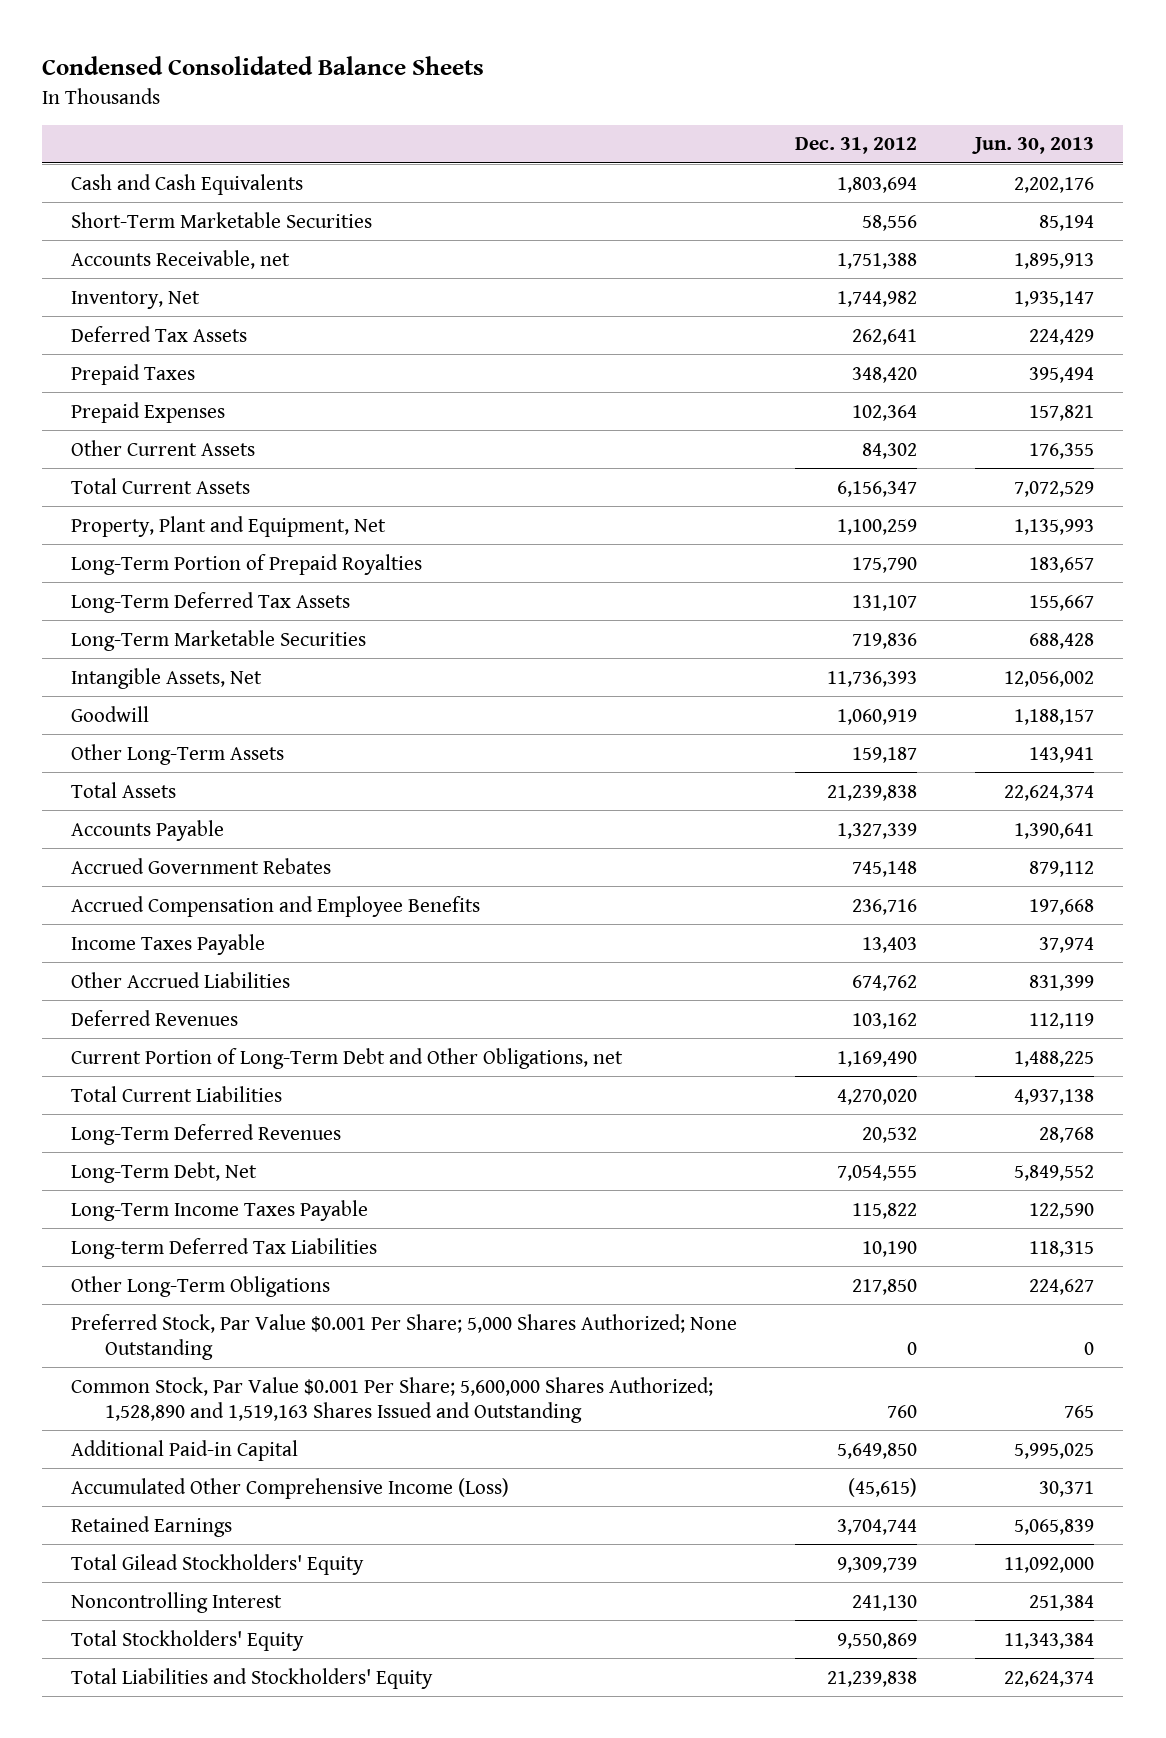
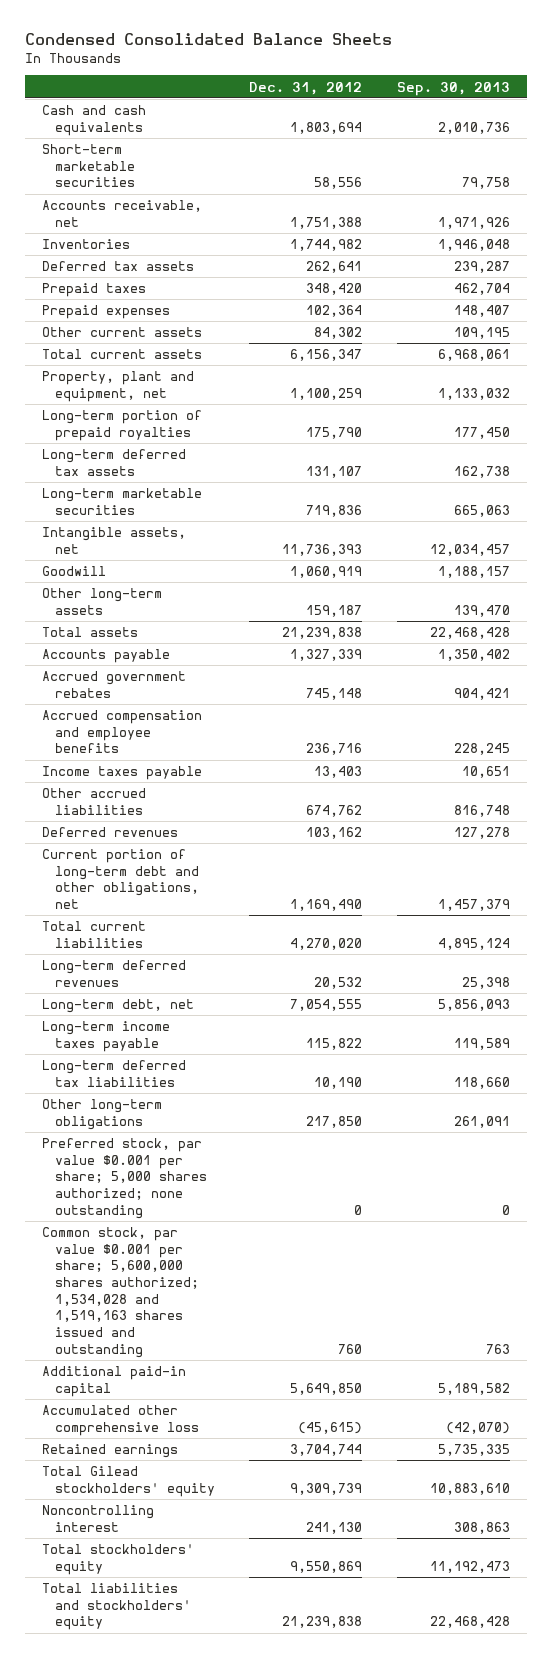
[972,137,1095,155] Jun. 30, 2013 -> none
none -> [396,81,510,96] Sep. 30, 2013
[71,173,304,195] Cash and Cash Equivalents -> [42,105,147,136] Cash and cash equivalents
[71,211,373,228] Short-Term Marketable Securities -> [42,144,135,188] Short-term marketable securities
[71,249,291,269] Accounts Receivable, net -> [42,200,203,227] Accounts receivable, net
[71,290,201,309] Inventory, Net -> [42,239,131,250] Inventories
[71,325,248,342] Deferred Tax Assets -> [42,261,195,272] Deferred tax assets
[71,363,196,385] Prepaid Taxes -> [42,283,147,298] Prepaid taxes
[71,401,226,423] Prepaid Expenses -> [42,305,171,320] Prepaid expenses
[71,439,256,456] Other Current Assets -> [42,327,203,338] Other current assets
[71,477,251,494] Total Current Assets -> [42,349,203,360] Total current assets
[71,515,387,537] Property, Plant and Equipment, Net -> [42,371,195,402] Property, plant and equipment, net
[71,553,423,575] Long-Term Portion of Prepaid Royalties -> [42,410,203,441] Long-term portion of prepaid royalties
[71,591,351,613] Long-Term Deferred Tax Assets -> [42,449,187,476] Long-term deferred tax assets
[71,629,367,651] Long-Term Marketable Securities -> [42,488,203,515] Long-term marketable securities
[71,667,263,689] Intangible Assets, Net -> [42,527,187,554] Intangible assets, net
[71,743,285,765] Other Long-Term Assets -> [42,588,163,615] Other long-term assets
[71,781,177,798] Total Assets -> [42,627,139,638] Total assets
[71,819,225,841] Accounts Payable -> [42,649,171,664] Accounts payable
[71,857,332,874] Accrued Government Rebates -> [42,671,187,698] Accrued government rebates
[71,895,481,917] Accrued Compensation and Employee Benefits -> [42,710,203,754] Accrued compensation and employee benefits
[71,933,266,955] Income Taxes Payable -> [42,766,203,781] Income taxes payable
[71,971,291,988] Other Accrued Liabilities -> [42,788,147,815] Other accrued liabilities
[71,1009,239,1026] Deferred Revenues -> [42,827,179,838] Deferred revenues
[71,1047,624,1069] Current Portion of Long-Term Debt and Other Obligations, net -> [42,849,199,910] Current portion of long-term debt and other obligations, net
[71,1085,283,1102] Total Current Liabilities -> [42,921,147,948] Total current liabilities
[71,1123,342,1145] Long-Term Deferred Revenues -> [42,960,187,987] Long-term deferred revenues
[71,1161,258,1183] Long-Term Debt, Net -> [42,999,195,1014] Long-term debt, net
[71,1199,369,1221] Long-Term Income Taxes Payable -> [42,1021,171,1052] Long-term income taxes payable
[71,1237,378,1259] Long-term Deferred Tax Liabilities -> [42,1060,187,1087] Long-term deferred tax liabilities
[71,1275,331,1297] Other Long-Term Obligations -> [42,1099,163,1130] Other long-term obligations
[71,1313,738,1360] Preferred Stock, Par Value $0.001 Per Share; 5,000 Shares Authorized; None Outstanding -> [42,1138,207,1219] Preferred stock, par value $0.001 per share; 5,000 shares authorized; none outstanding
[71,1376,714,1423] Common Stock, Par Value $0.001 Per Share; 5,600,000 Shares Authorized; 1,528,890 and 1,519,163 Shares Issued and Outstanding -> [42,1227,199,1358] Common stock, par value $0.001 per share; 5,600,000 shares authorized; 1,534,028 and 1,519,163 shares issued and outstanding
[71,1439,299,1461] Additional Paid-in Capital -> [42,1366,187,1397] Additional paid-in capital
[71,1477,510,1499] Accumulated Other Comprehensive Income (Loss) -> [42,1405,199,1436] Accumulated other comprehensive loss
[71,1515,233,1537] Retained Earnings -> [42,1444,179,1459] Retained earnings
[71,1553,365,1575] Total Gilead Stockholders' Equity -> [42,1466,215,1497] Total Gilead stockholders' equity
[71,1591,283,1613] Noncontrolling Interest -> [42,1505,155,1532] Noncontrolling interest
[71,1629,305,1651] Total Stockholders' Equity -> [42,1544,195,1575] Total stockholders' equity
[71,1667,434,1689] Total Liabilities and Stockholders' Equity -> [42,1583,191,1631] Total liabilities and stockholders' equity

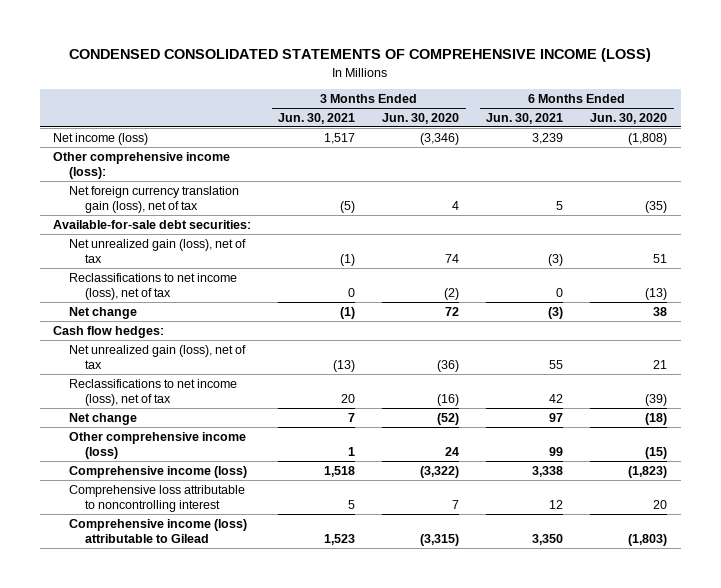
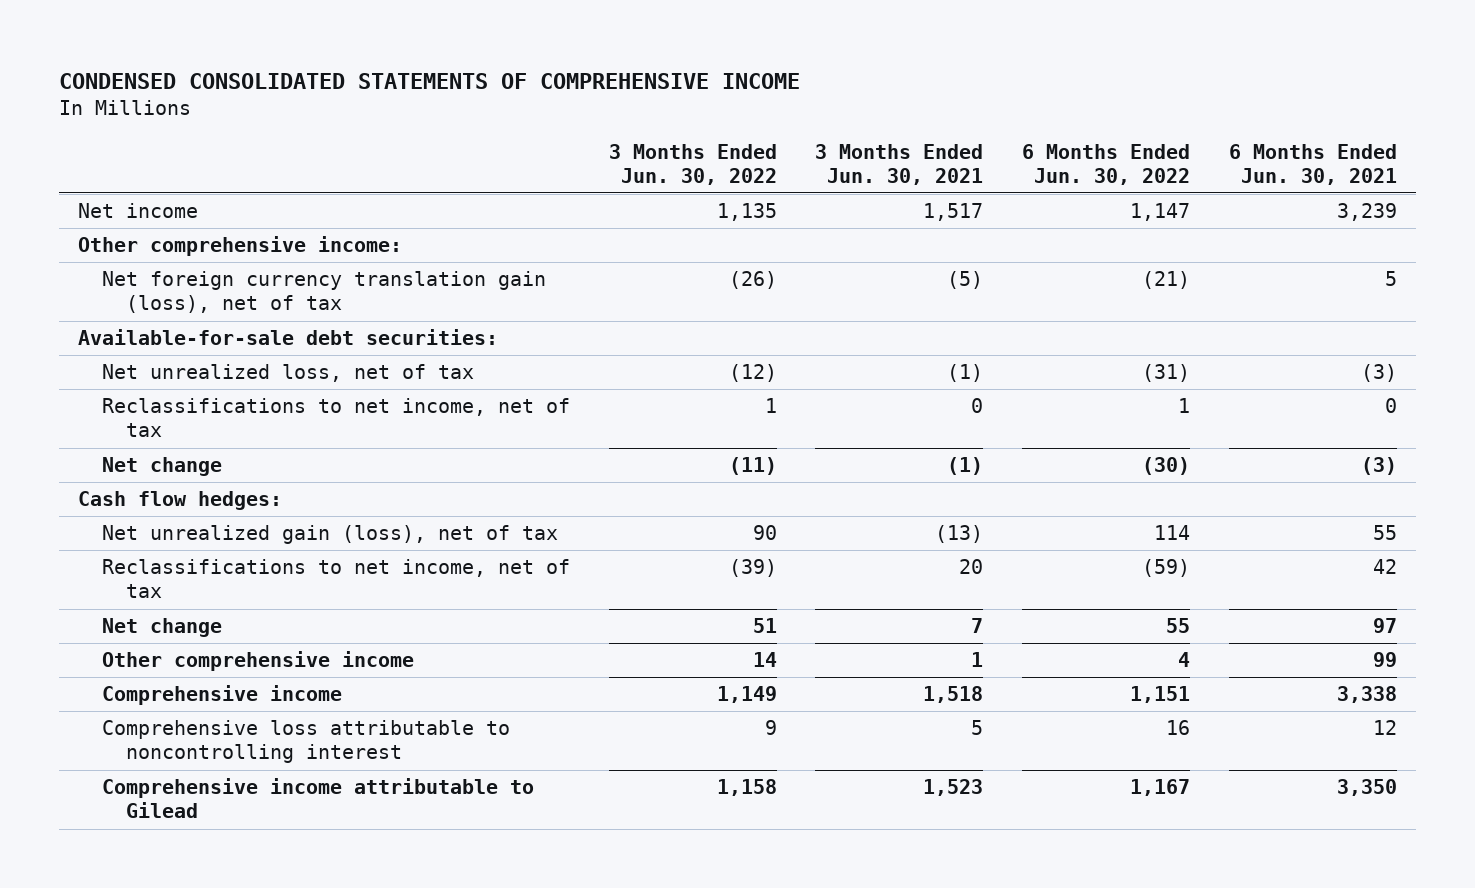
[69,48,652,63] CONDENSED CONSOLIDATED STATEMENTS OF COMPREHENSIVE INCOME (LOSS) -> [58,72,800,89] CONDENSED CONSOLIDATED STATEMENTS OF COMPREHENSIVE INCOME
[382,112,460,124] Jun. 30, 2020 -> none
[590,112,668,124] Jun. 30, 2020 -> none
none -> [608,143,777,185] 3 Months Ended Jun. 30, 2022
none -> [1022,143,1191,185] 6 Months Ended Jun. 30, 2022
[53,132,149,145] Net income (loss) -> [78,203,199,219] Net income
[53,151,231,179] Other comprehensive income (loss): -> [78,236,403,257] Other comprehensive income:
[69,238,247,263] Net unrealized gain (loss), net of tax -> [101,364,474,383] Net unrealized loss, net of tax
[69,272,238,300] Reclassifications to net income (loss), net of tax -> [101,398,570,438] Reclassifications to net income, net of tax
[69,378,238,406] Reclassifications to net income (loss), net of tax -> [101,559,570,599] Reclassifications to net income, net of tax
[69,431,247,459] Other comprehensive income (loss) -> [101,651,414,672] Other comprehensive income
[69,465,248,478] Comprehensive income (loss) -> [101,685,342,706] Comprehensive income
[69,518,248,543] Comprehensive income (loss) attributable to Gilead -> [101,778,534,819] Comprehensive income attributable to Gilead

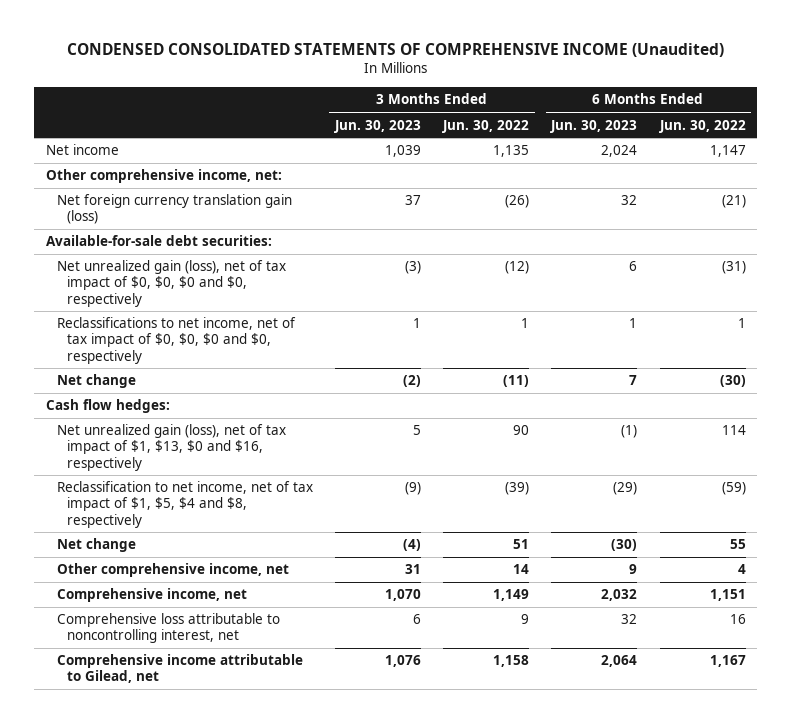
[58,72,800,89] CONDENSED CONSOLIDATED STATEMENTS OF COMPREHENSIVE INCOME -> [66,43,724,58] CONDENSED CONSOLIDATED STATEMENTS OF COMPREHENSIVE INCOME (Unaudited)
[815,143,984,185] 3 Months Ended Jun. 30, 2021 -> none
[1228,143,1397,185] 6 Months Ended Jun. 30, 2021 -> none
none -> [333,119,421,133] Jun. 30, 2023
none -> [550,119,638,133] Jun. 30, 2023
[78,236,403,257] Other comprehensive income: -> [45,169,282,184] Other comprehensive income, net:
[101,271,546,314] Net foreign currency translation gain (loss), net of tax -> [56,194,292,225] Net foreign currency translation gain (loss)
[101,364,474,383] Net unrealized loss, net of tax -> [56,260,286,307] Net unrealized gain (loss), net of tax impact of $0, $0, $0 and $0, respectively
[101,398,570,438] Reclassifications to net income, net of tax -> [56,317,296,364] Reclassifications to net income, net of tax impact of $0, $0, $0 and $0, respectively
[101,525,558,545] Net unrealized gain (loss), net of tax -> [56,424,286,471] Net unrealized gain (loss), net of tax impact of $1, $13, $0 and $16, respectively
[101,559,570,599] Reclassifications to net income, net of tax -> [56,481,313,528] Reclassification to net income, net of tax impact of $1, $5, $4 and $8, respectively
[101,651,414,672] Other comprehensive income -> [56,563,289,578] Other comprehensive income, net
[101,685,342,706] Comprehensive income -> [56,588,247,603] Comprehensive income, net
[101,720,510,764] Comprehensive loss attributable to noncontrolling interest -> [56,613,280,644] Comprehensive loss attributable to noncontrolling interest, net
[101,778,534,819] Comprehensive income attributable to Gilead -> [56,654,303,684] Comprehensive income attributable to Gilead, net

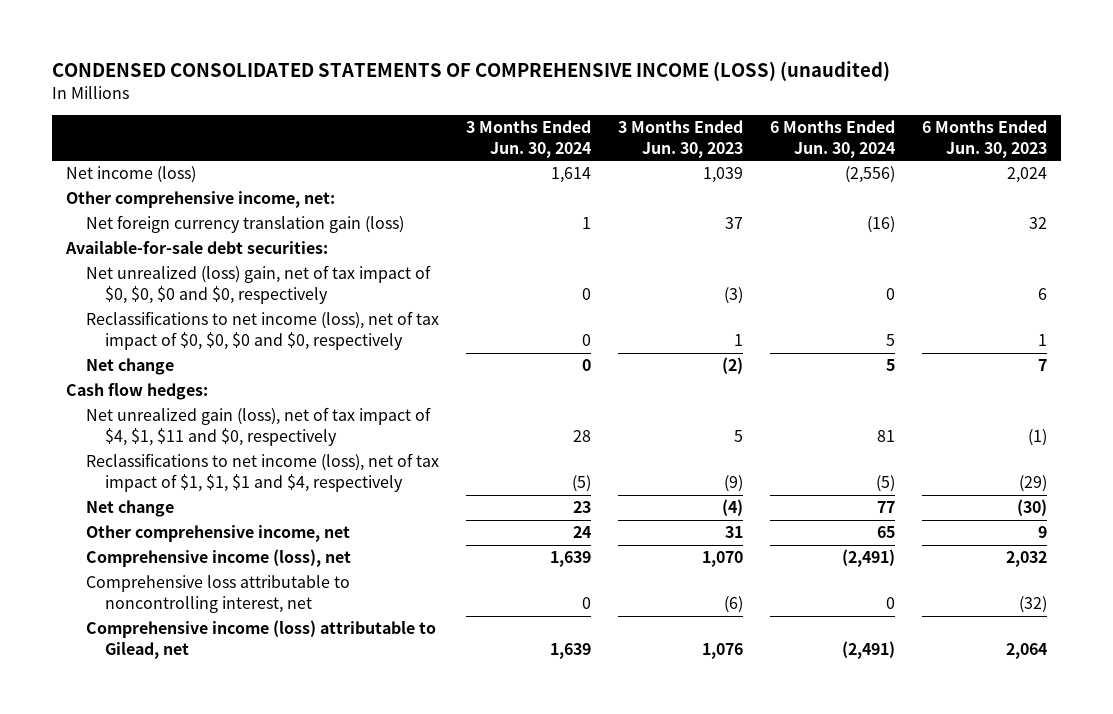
[66,43,724,58] CONDENSED CONSOLIDATED STATEMENTS OF COMPREHENSIVE INCOME (Unaudited) -> [52,61,891,82] CONDENSED CONSOLIDATED STATEMENTS OF COMPREHENSIVE INCOME (LOSS) (unaudited)
[442,119,530,133] Jun. 30, 2022 -> none
[658,119,746,133] Jun. 30, 2022 -> none
none -> [465,120,591,158] 3 Months Ended Jun. 30, 2024
none -> [769,120,895,158] 6 Months Ended Jun. 30, 2024
[45,144,119,156] Net income -> [65,166,196,184] Net income (loss)
[56,260,286,307] Net unrealized gain (loss), net of tax impact of $0, $0, $0 and $0, respectively -> [85,265,431,305] Net unrealized (loss) gain, net of tax impact of $0, $0, $0 and $0, respectively
[56,317,296,364] Reclassifications to net income, net of tax impact of $0, $0, $0 and $0, respectively -> [85,311,439,351] Reclassifications to net income (loss), net of tax impact of $0, $0, $0 and $0, respectively
[56,424,286,471] Net unrealized gain (loss), net of tax impact of $1, $13, $0 and $16, respectively -> [85,407,431,447] Net unrealized gain (loss), net of tax impact of $4, $1, $11 and $0, respectively
[56,481,313,528] Reclassification to net income, net of tax impact of $1, $5, $4 and $8, respectively -> [85,453,439,493] Reclassifications to net income (loss), net of tax impact of $1, $1, $1 and $4, respectively
[56,588,247,603] Comprehensive income, net -> [85,549,351,568] Comprehensive income (loss), net
[412,614,421,625] 6 -> [723,596,743,614] (6)
[621,614,638,625] 32 -> [1018,596,1047,614] (32)
[56,654,303,684] Comprehensive income attributable to Gilead, net -> [85,620,436,660] Comprehensive income (loss) attributable to Gilead, net

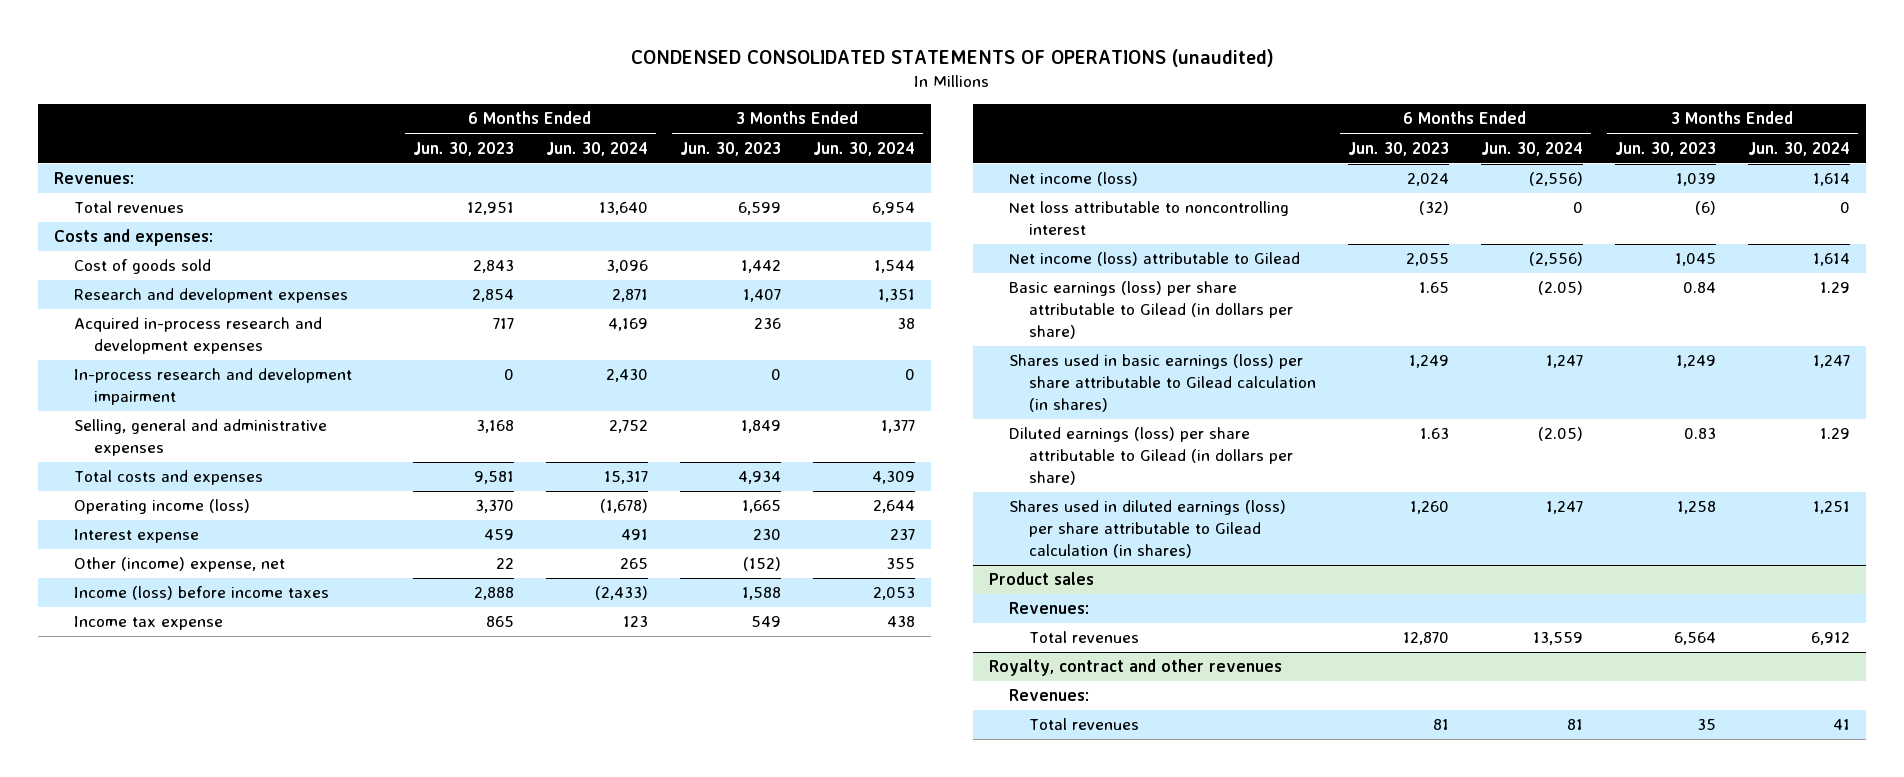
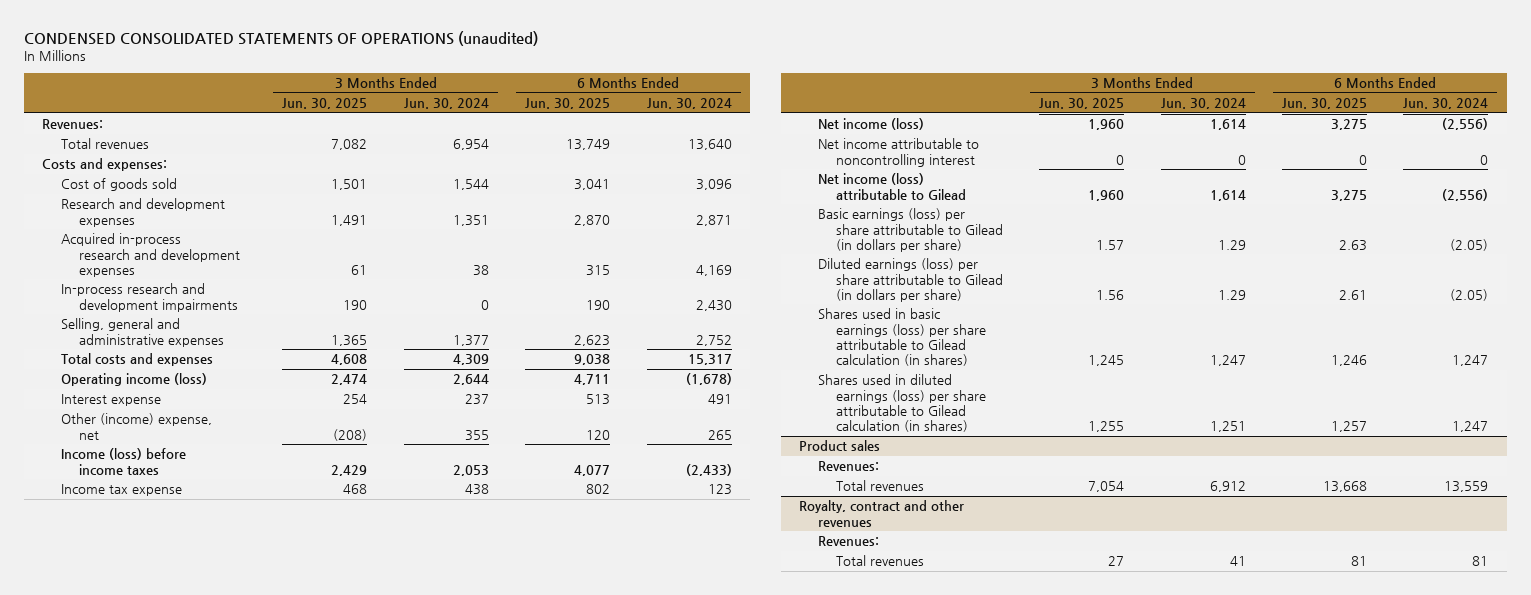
[412,141,514,156] Jun. 30, 2023 -> none
[679,141,781,156] Jun. 30, 2023 -> none
none -> [282,98,368,110] Jun. 30, 2025
none -> [525,98,611,110] Jun. 30, 2025
[73,368,352,406] In-process research and development impairment -> [60,283,239,312] In-process research and development impairments
[1008,201,1289,236] Net loss attributable to noncontrolling interest -> [817,138,979,167] Net income attributable to noncontrolling interest
[1008,354,1316,412] Shares used in basic earnings (loss) per share attributable to Gilead calculation (in shares) -> [817,308,986,367] Shares used in basic earnings (loss) per share attributable to Gilead calculation (in shares)

